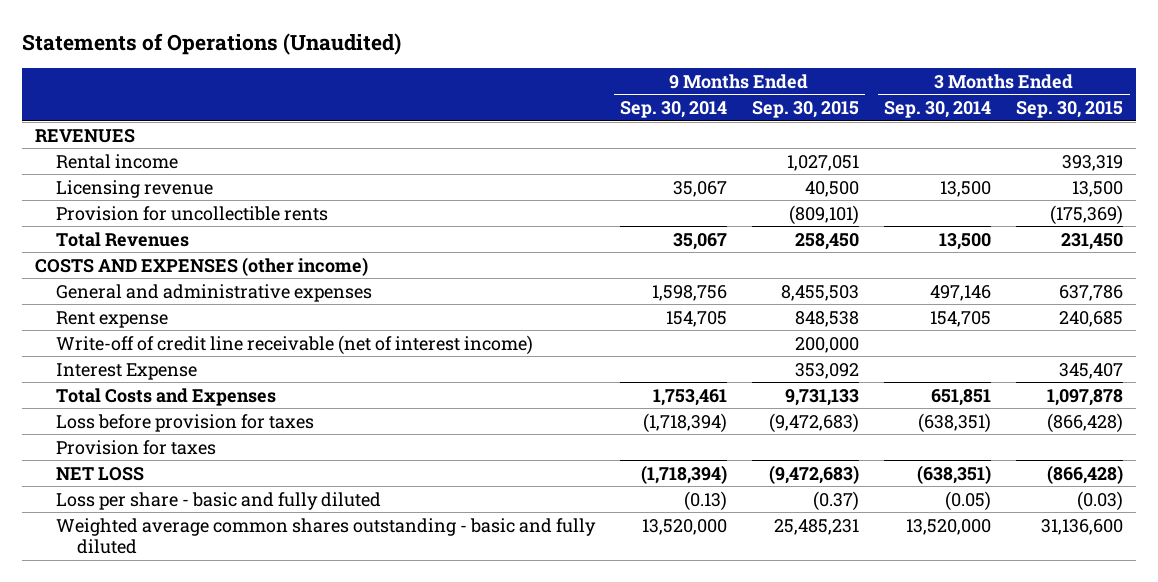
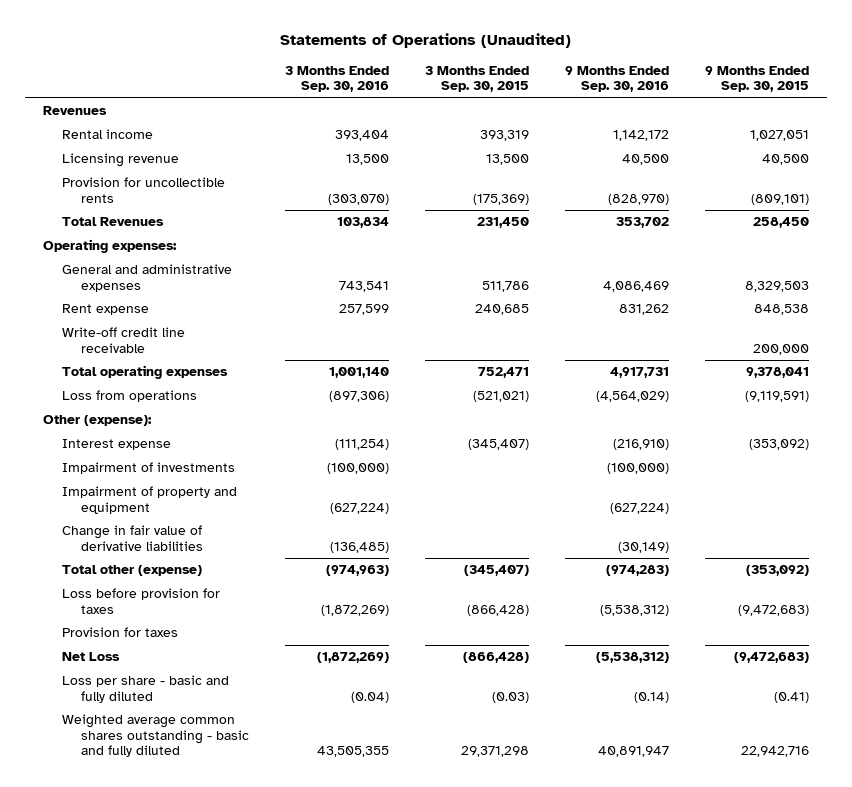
[619,101,727,119] Sep. 30, 2014 -> none
[884,101,992,119] Sep. 30, 2014 -> none
none -> [284,65,389,93] 3 Months Ended Sep. 30, 2016
none -> [565,65,670,93] 9 Months Ended Sep. 30, 2016
[34,128,135,143] REVENUES -> [42,106,107,116] Revenues
[34,256,368,276] COSTS AND EXPENSES (other income) -> none
none -> [42,239,177,254] Operating expenses:
[781,284,860,301] 8,455,503 -> [745,280,810,292] 8,329,503
[1059,284,1124,301] 637,786 -> [482,280,530,292] 511,786
[55,387,276,406] Total Costs and Expenses -> none
[55,334,533,355] Write-off of credit line receivable (net of interest income) -> [61,327,185,353] Write-off credit line receivable
none -> [61,365,228,380] Total operating expenses
none -> [61,390,197,403] Loss from operations
none -> [42,415,152,427] Other (expense):
[55,362,197,380] Interest Expense -> [61,439,171,451] Interest expense
[795,362,860,379] 353,092 -> [749,439,810,451] (353,092)
[1059,362,1124,379] 345,407 -> [468,439,530,451] (345,407)
none -> [61,462,235,475] Impairment of investments
none -> [61,486,237,514] Impairment of property and equipment
none -> [61,525,203,551] Change in fair value of derivative liabilities
none -> [61,565,202,577] Total other (expense)
[55,466,144,481] NET LOSS -> [61,652,120,662] Net Loss
[813,490,860,511] (0.37) -> [774,691,810,703] (0.41)
[774,518,860,535] 25,485,231 -> [741,746,810,758] 22,942,716
[1041,518,1124,535] 31,136,600 -> [461,746,530,758] 29,371,298

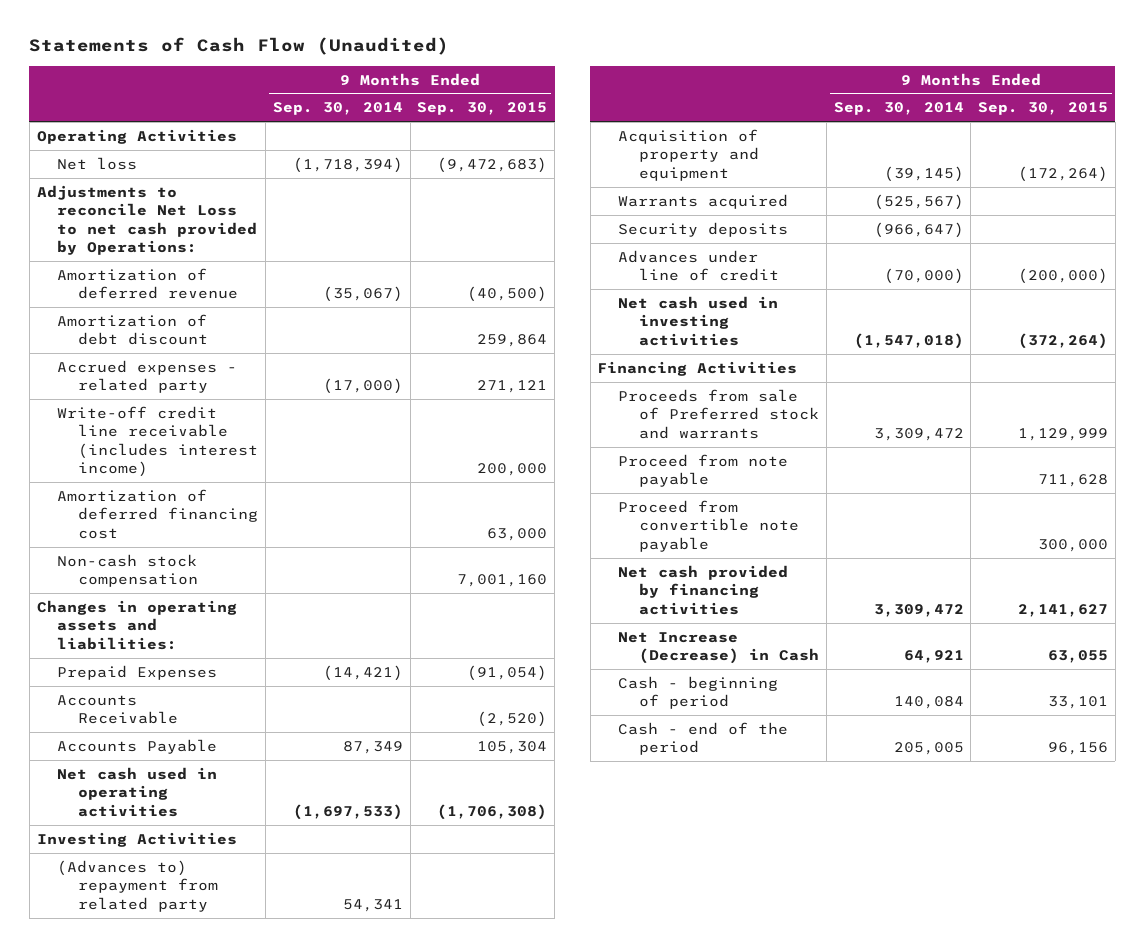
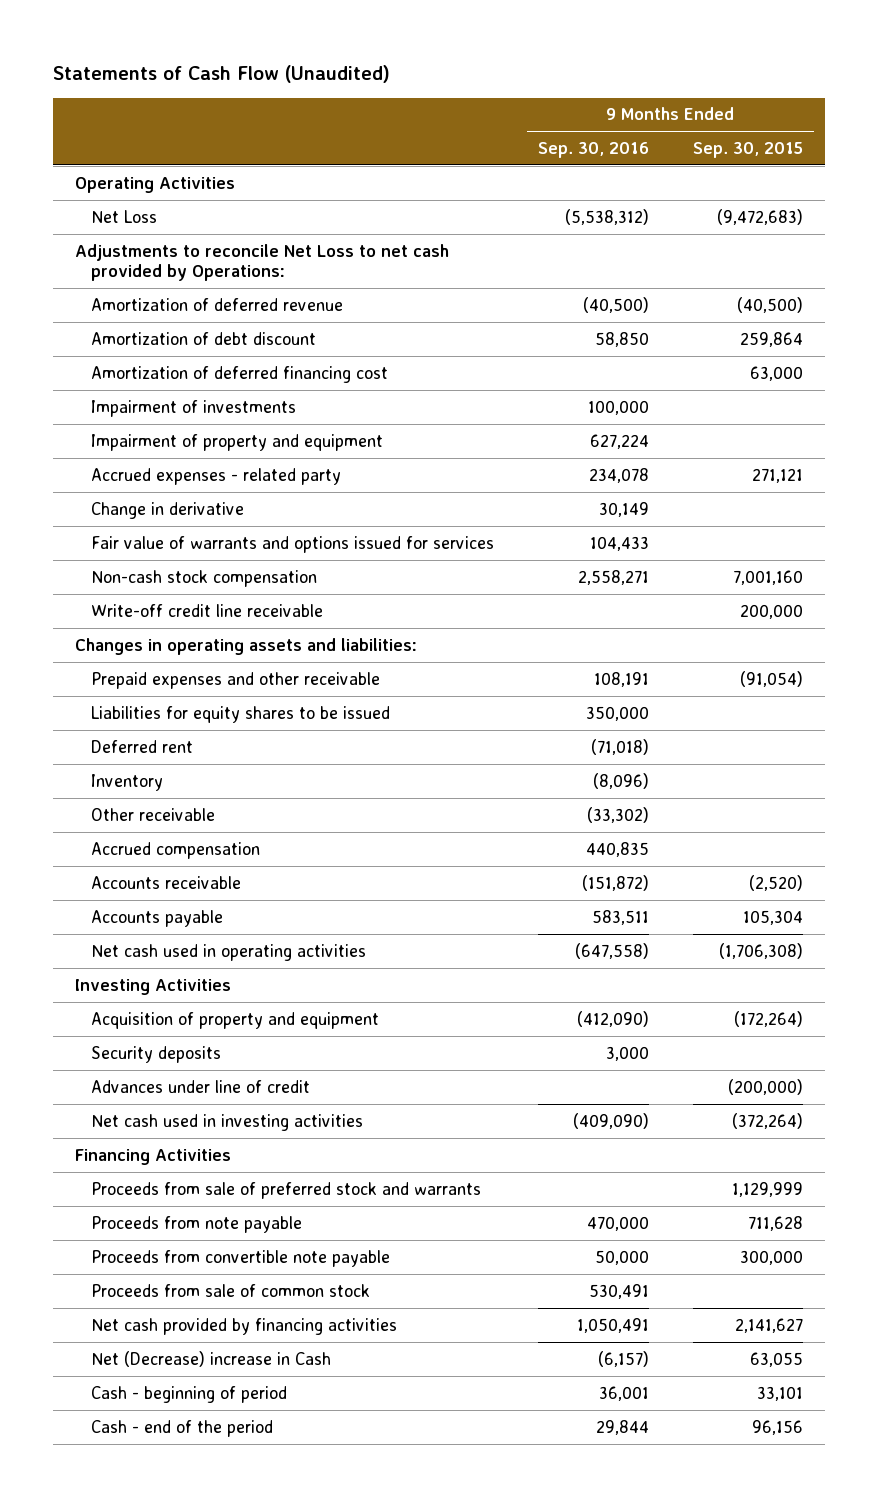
[272,102,403,116] Sep. 30, 2014 -> none
none -> [537,141,649,158] Sep. 30, 2016
[57,156,138,170] Net loss -> [90,209,157,223] Net Loss
[57,405,259,478] Write-off credit line receivable (includes interest income) -> none
none -> [90,399,296,417] Impairment of investments
none -> [90,433,383,451] Impairment of property and equipment
[57,359,238,394] Accrued expenses - related party -> [90,467,341,485] Accrued expenses - related party
none -> [90,501,244,519] Change in derivative
none -> [90,535,494,553] Fair value of warrants and options issued for services
none -> [90,603,323,617] Write-off credit line receivable
[57,664,218,680] Prepaid Expenses -> [90,671,380,689] Prepaid expenses and other receivable
none -> [90,705,390,723] Liabilities for equity shares to be issued
none -> [90,739,193,753] Deferred rent
none -> [90,773,163,791] Inventory
none -> [90,807,215,821] Other receivable
none -> [90,841,260,859] Accrued compensation
[57,694,179,725] Accounts Receivable -> [90,875,241,889] Accounts receivable
[57,738,218,754] Accounts Payable -> [90,909,223,927] Accounts payable
[57,859,219,912] (Advances to) repayment from related party -> none
[618,193,789,209] Warrants acquired -> none
[618,388,820,439] Proceeds from sale of Preferred stock and warrants -> [90,1181,481,1199] Proceeds from sale of preferred stock and warrants
[618,453,789,488] Proceed from note payable -> [90,1215,302,1233] Proceeds from note payable
[618,499,800,552] Proceed from convertible note payable -> [90,1249,390,1267] Proceeds from convertible note payable
none -> [90,1283,370,1297] Proceeds from sale of common stock
[618,631,820,665] Net Increase (Decrease) in Cash -> [90,1350,331,1367] Net (Decrease) increase in Cash

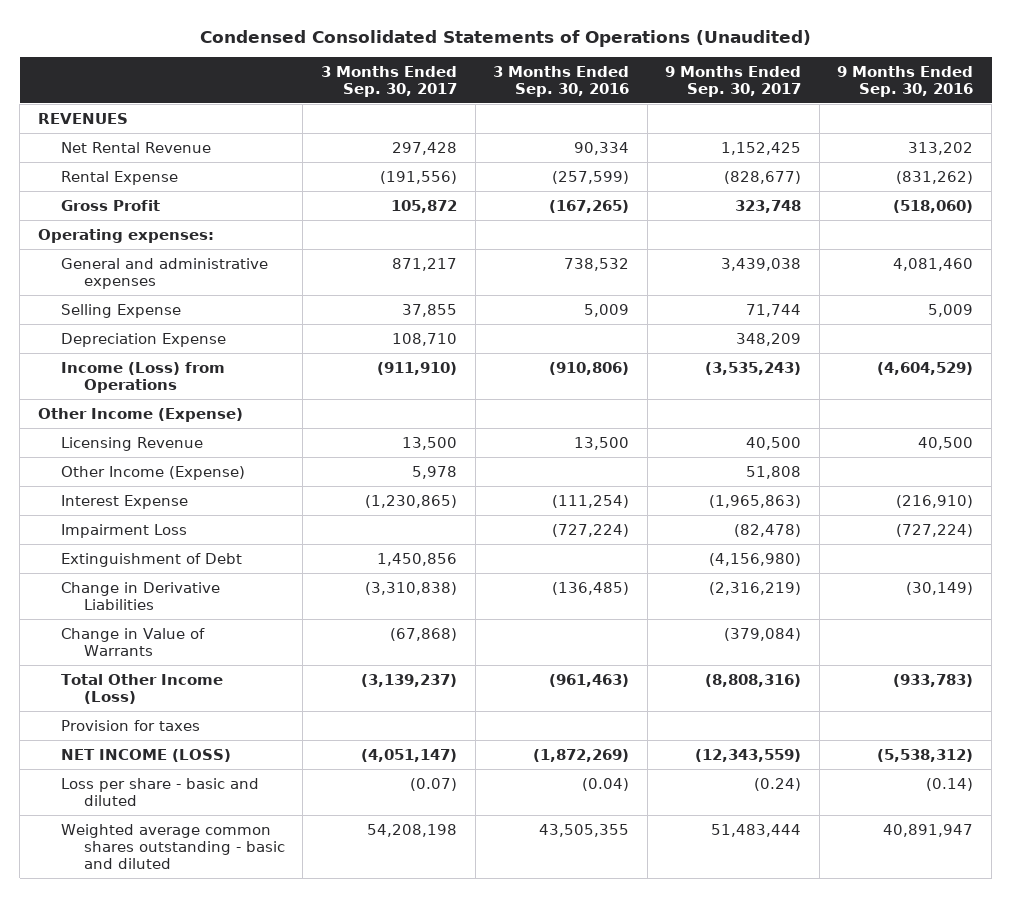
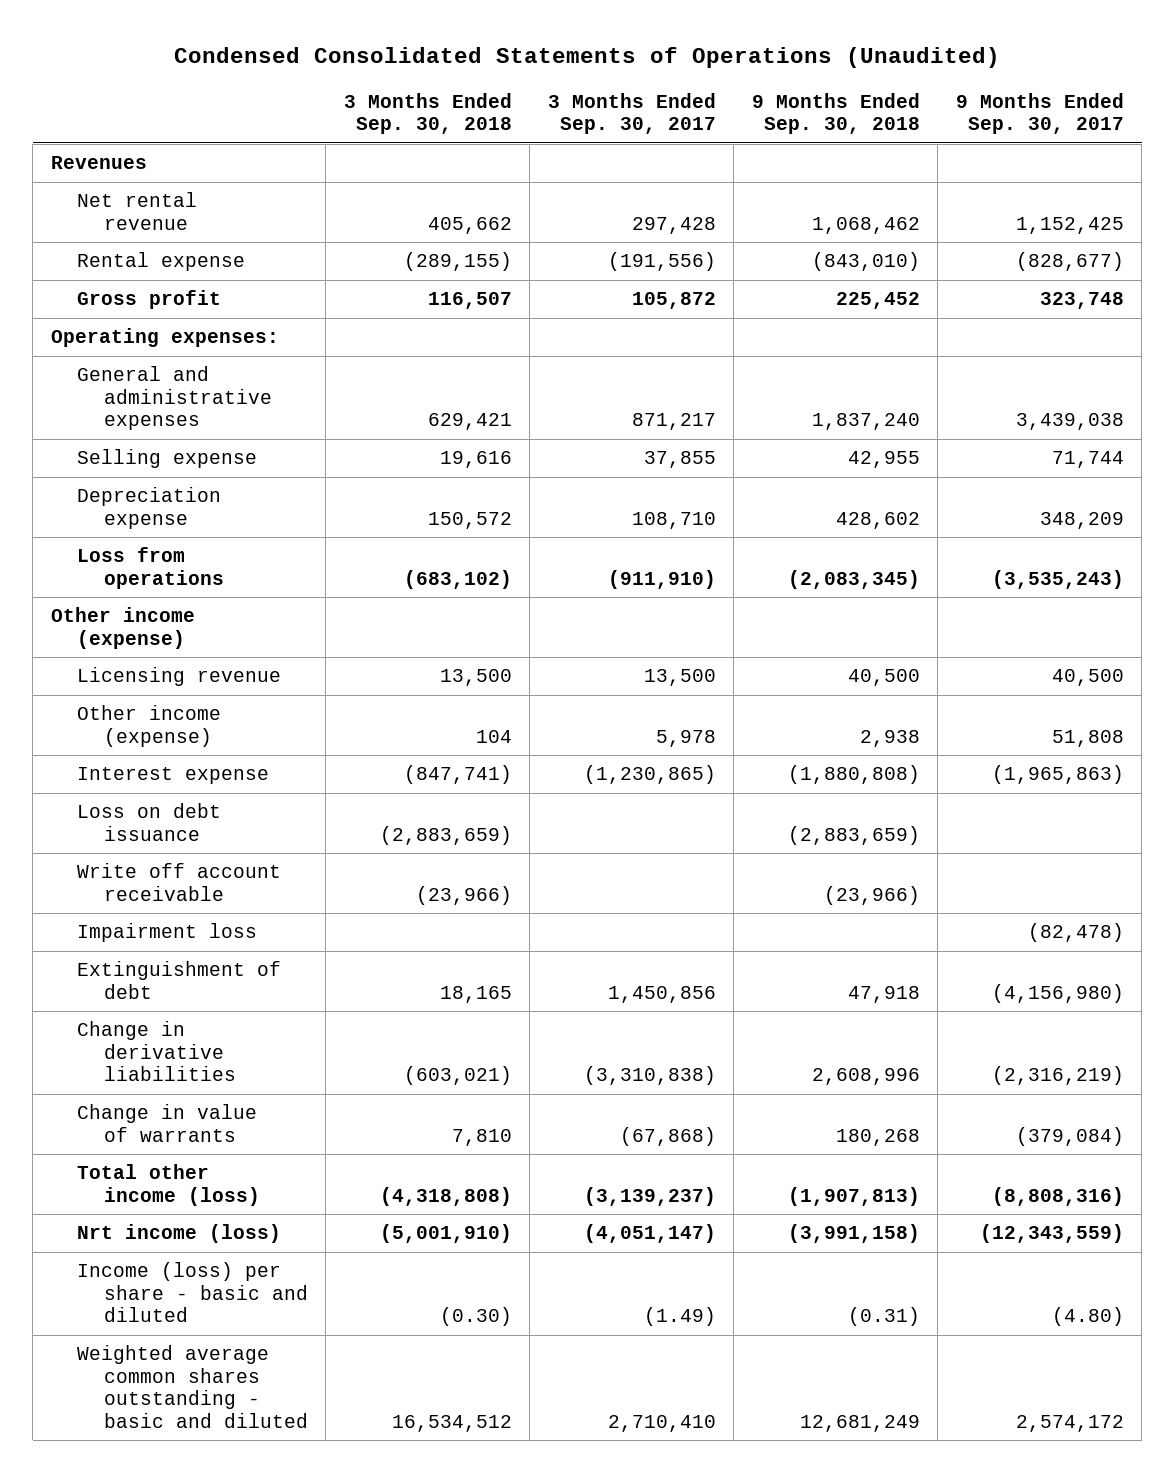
[493,65,630,97] 3 Months Ended Sep. 30, 2016 -> none
[837,65,974,97] 9 Months Ended Sep. 30, 2016 -> none
none -> [343,92,512,135] 3 Months Ended Sep. 30, 2018
none -> [751,92,920,135] 9 Months Ended Sep. 30, 2018
[37,112,128,124] REVENUES -> [50,156,147,170] Revenues
[60,141,211,153] Net Rental Revenue -> [77,192,198,230] Net rental revenue
[60,170,178,185] Rental Expense -> [77,252,246,272] Rental expense
[60,199,160,211] Gross Profit -> [77,290,222,310] Gross profit
[60,719,200,731] Provision for taxes -> none
[60,303,181,318] Selling Expense -> [77,449,258,469] Selling expense
[60,332,226,347] Depreciation Expense -> [77,487,222,529] Depreciation expense
[60,361,225,393] Income (Loss) from Operations -> [77,547,224,589] Loss from operations
[37,407,243,422] Other Income (Expense) -> [50,607,195,649] Other income (expense)
[60,436,203,451] Licensing Revenue -> [77,667,282,687] Licensing revenue
[60,465,245,480] Other Income (Expense) -> [77,705,222,747] Other income (expense)
[60,494,188,509] Interest Expense -> [77,767,270,785] Interest expense
none -> [77,803,222,841] Loss on debt issuance
none -> [77,863,282,901] Write off account receivable
[60,523,187,538] Impairment Loss -> [77,923,258,943] Impairment loss
[60,552,242,567] Extinguishment of Debt -> [77,961,282,999] Extinguishment of debt
[60,581,220,610] Change in Derivative Liabilities -> [77,1021,236,1082] Change in derivative liabilities
[60,627,205,656] Change in Value of Warrants -> [77,1104,258,1142] Change in value of warrants
[60,673,223,704] Total Other Income (Loss) -> [77,1164,260,1206] Total other income (loss)
[60,748,231,762] NET INCOME (LOSS) -> [77,1224,282,1244] Nrt income (loss)
[60,777,259,806] Loss per share - basic and diluted -> [77,1262,308,1323] Income (loss) per share - basic and diluted
[409,777,457,791] (0.07) -> [643,1307,716,1327] (1.49)
[754,777,802,791] (0.24) -> [1051,1307,1124,1327] (4.80)
[366,823,457,837] 54,208,198 -> [607,1414,716,1432] 2,710,410
[711,823,802,837] 51,483,444 -> [1015,1414,1124,1432] 2,574,172

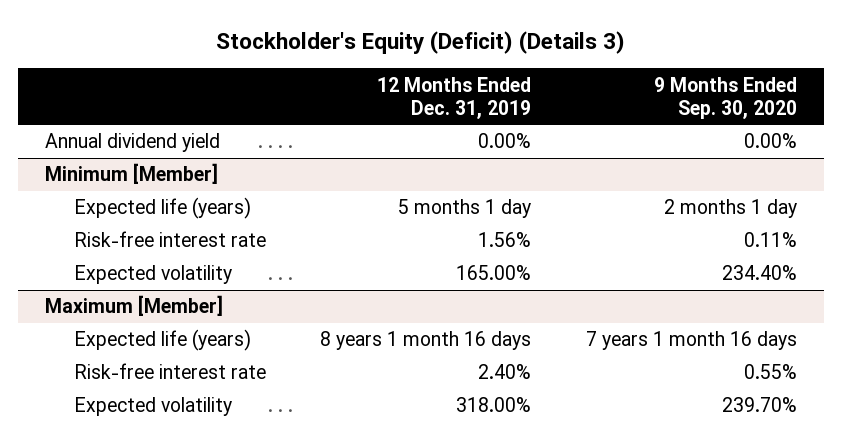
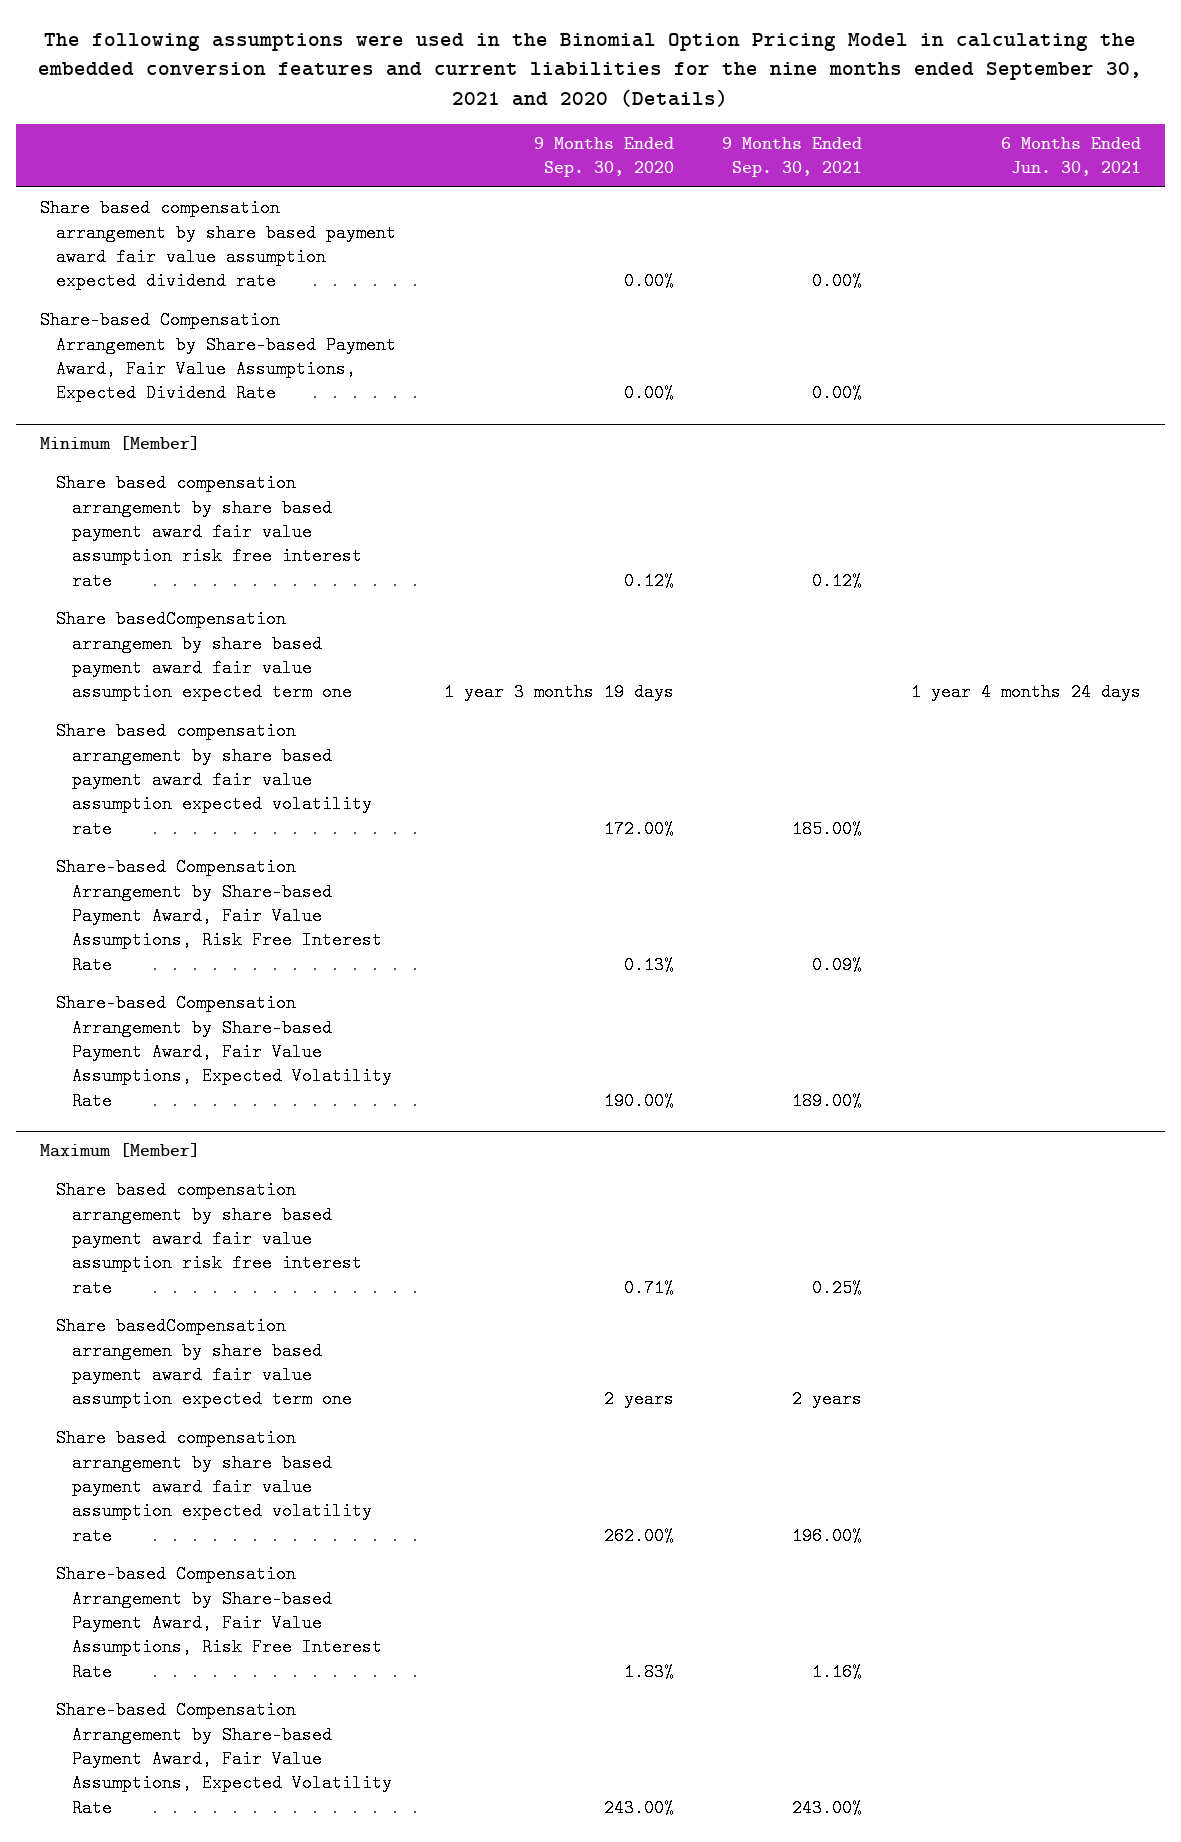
[216,30,626,54] Stockholder's Equity (Deficit) (Details 3) -> [38,32,1143,107] The following assumptions were used in the Binomial Option Pricing Model in calculating the embedded conversion features and current liabilities for the nine months ended September 30, 2021 and 2020 (Details)
[377,76,532,119] 12 Months Ended Dec. 31, 2019 -> none
none -> [722,136,863,178] 9 Months Ended Sep. 30, 2021
none -> [1000,136,1141,177] 6 Months Ended Jun. 30, 2021
none -> [40,199,397,291] Share based compensation arrangement by share based payment award fair value assumption expected dividend rate
[45,133,221,153] Annual dividend yield -> [40,311,397,403] Share-based Compensation Arrangement by Share-based Payment Award, Fair Value Assumptions, Expected Dividend Rate
[73,197,251,220] Expected life (years) -> none
[73,265,232,285] Expected volatility -> none
none -> [56,474,362,590] Share based compensation arrangement by share based payment award fair value assumption risk free interest rate
none -> [56,610,352,702] Share basedCompensation arrangemen by share based payment award fair value assumption expected term one
none -> [56,722,372,838] Share based compensation arrangement by share based payment award fair value assumption expected volatility rate
[73,231,266,248] Risk-free interest rate -> [56,858,382,974] Share-based Compensation Arrangement by Share-based Payment Award, Fair Value Assumptions, Risk Free Interest Rate
[743,232,797,248] 0.11% -> [624,955,675,974] 0.13%
none -> [56,994,392,1110] Share-based Compensation Arrangement by Share-based Payment Award, Fair Value Assumptions, Expected Volatility Rate
[73,329,251,352] Expected life (years) -> none
[73,397,232,417] Expected volatility -> none
none -> [56,1181,362,1297] Share based compensation arrangement by share based payment award fair value assumption risk free interest rate
none -> [56,1317,352,1409] Share basedCompensation arrangemen by share based payment award fair value assumption expected term one
none -> [56,1429,372,1545] Share based compensation arrangement by share based payment award fair value assumption expected volatility rate
[73,363,266,380] Risk-free interest rate -> [56,1565,382,1681] Share-based Compensation Arrangement by Share-based Payment Award, Fair Value Assumptions, Risk Free Interest Rate
[743,364,797,380] 0.55% -> [624,1662,675,1681] 1.83%
none -> [56,1701,392,1817] Share-based Compensation Arrangement by Share-based Payment Award, Fair Value Assumptions, Expected Volatility Rate

